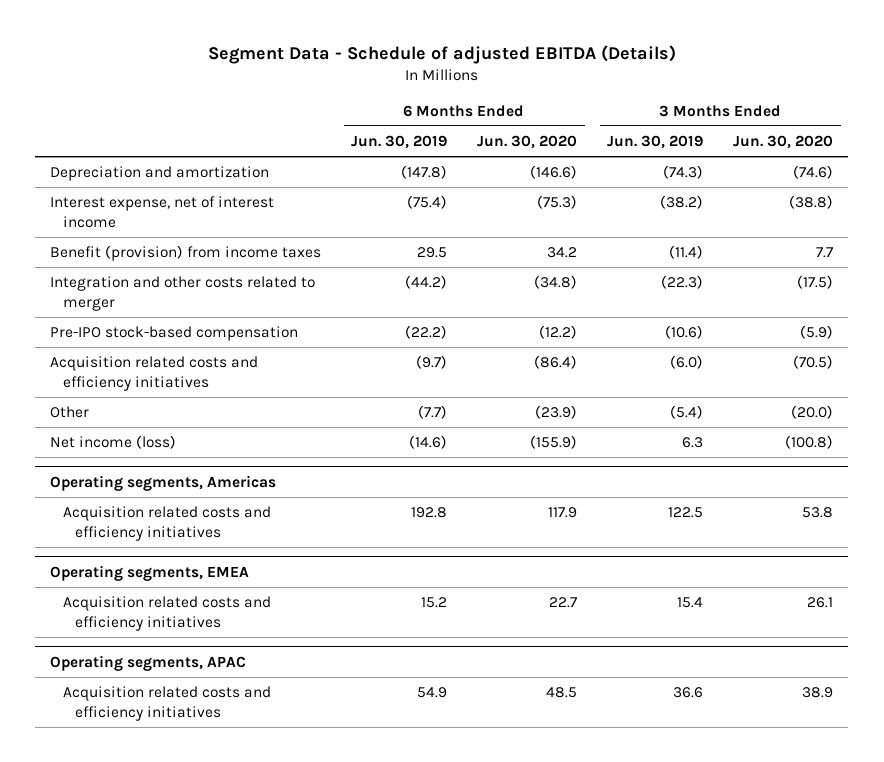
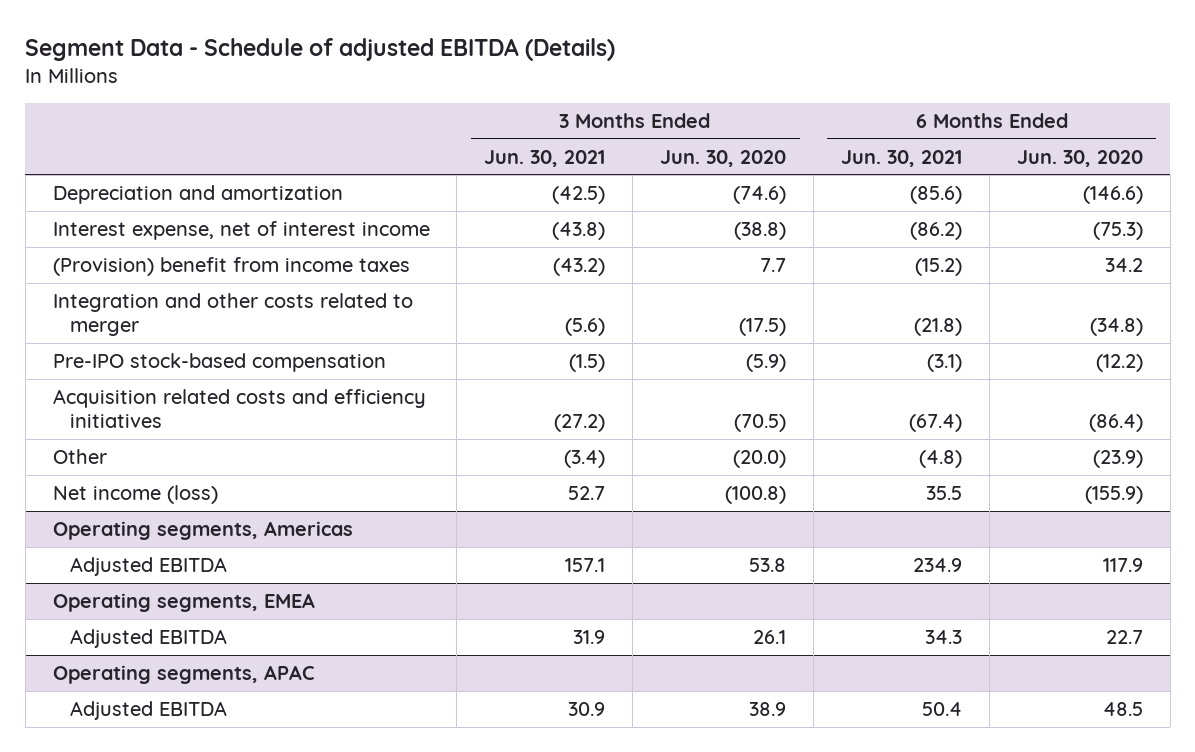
[351,134,448,149] Jun. 30, 2019 -> none
[607,134,704,149] Jun. 30, 2019 -> none
none -> [484,149,606,167] Jun. 30, 2021
none -> [840,149,962,167] Jun. 30, 2021
[50,244,322,261] Benefit (provision) from income taxes -> [52,257,410,277] (Provision) benefit from income taxes
[62,505,271,541] Acquisition related costs and efficiency initiatives -> [69,557,227,577] Adjusted EBITDA
[62,595,271,631] Acquisition related costs and efficiency initiatives -> [69,629,227,649] Adjusted EBITDA
[62,685,271,721] Acquisition related costs and efficiency initiatives -> [69,701,227,721] Adjusted EBITDA

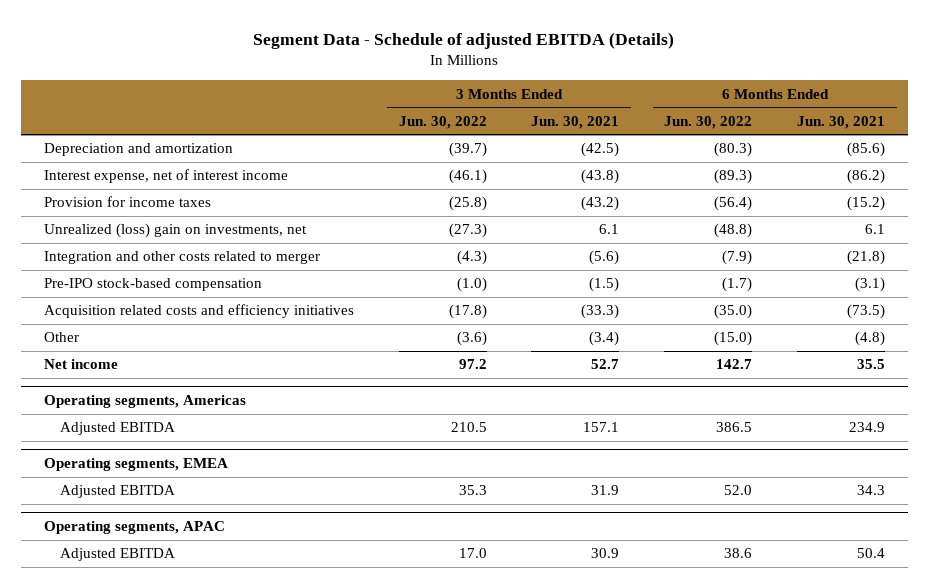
[660,149,787,167] Jun. 30, 2020 -> none
[1016,149,1143,167] Jun. 30, 2020 -> none
none -> [398,115,487,129] Jun. 30, 2022
none -> [664,115,753,129] Jun. 30, 2022
[52,257,410,277] (Provision) benefit from income taxes -> [43,196,211,208] Provision for income taxes
none -> [43,223,307,239] Unrealized (loss) gain on investments, net
[554,414,606,433] (27.2) -> [581,304,620,320] (33.3)
[908,414,962,433] (67.4) -> [847,304,886,320] (73.5)
[52,485,218,505] Net income (loss) -> [43,359,118,370] Net income

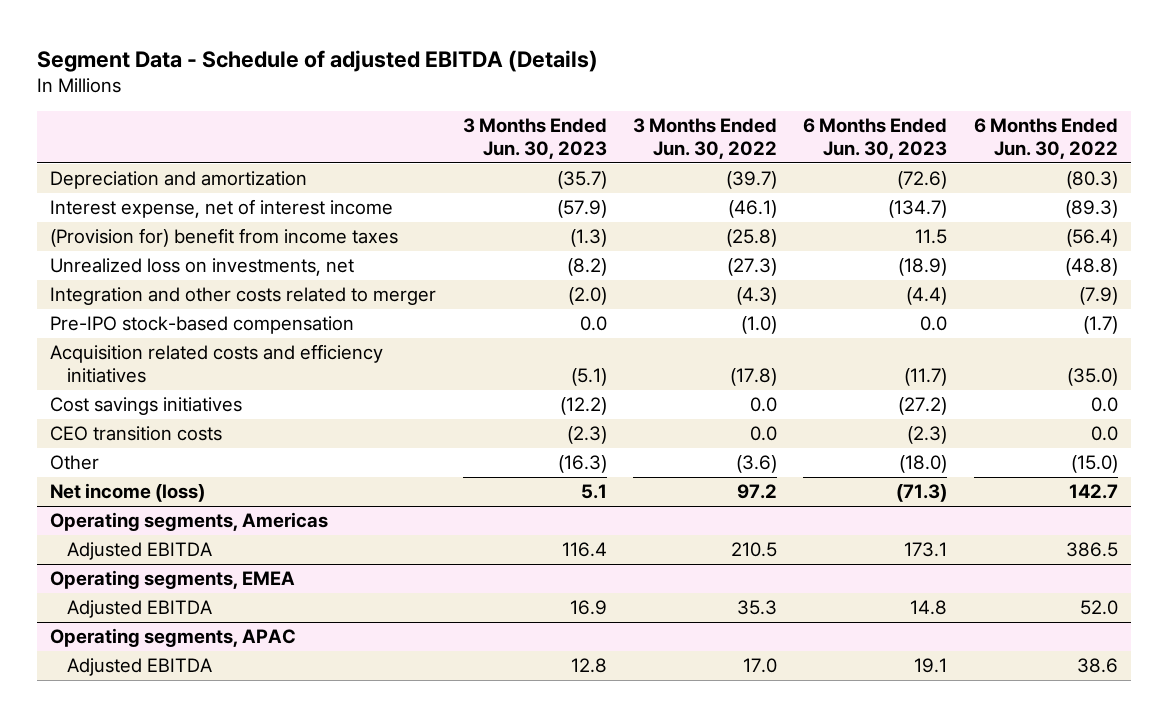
[531,115,620,129] Jun. 30, 2021 -> none
[797,115,886,129] Jun. 30, 2021 -> none
none -> [462,118,607,160] 3 Months Ended Jun. 30, 2023
none -> [803,118,948,160] 6 Months Ended Jun. 30, 2023
[43,196,211,208] Provision for income taxes -> [50,228,399,248] (Provision for) benefit from income taxes
[43,223,307,239] Unrealized (loss) gain on investments, net -> [50,258,355,277] Unrealized loss on investments, net
none -> [50,397,243,416] Cost savings initiatives
none -> [50,426,223,442] CEO transition costs
[43,359,118,370] Net income -> [50,483,206,503] Net income (loss)

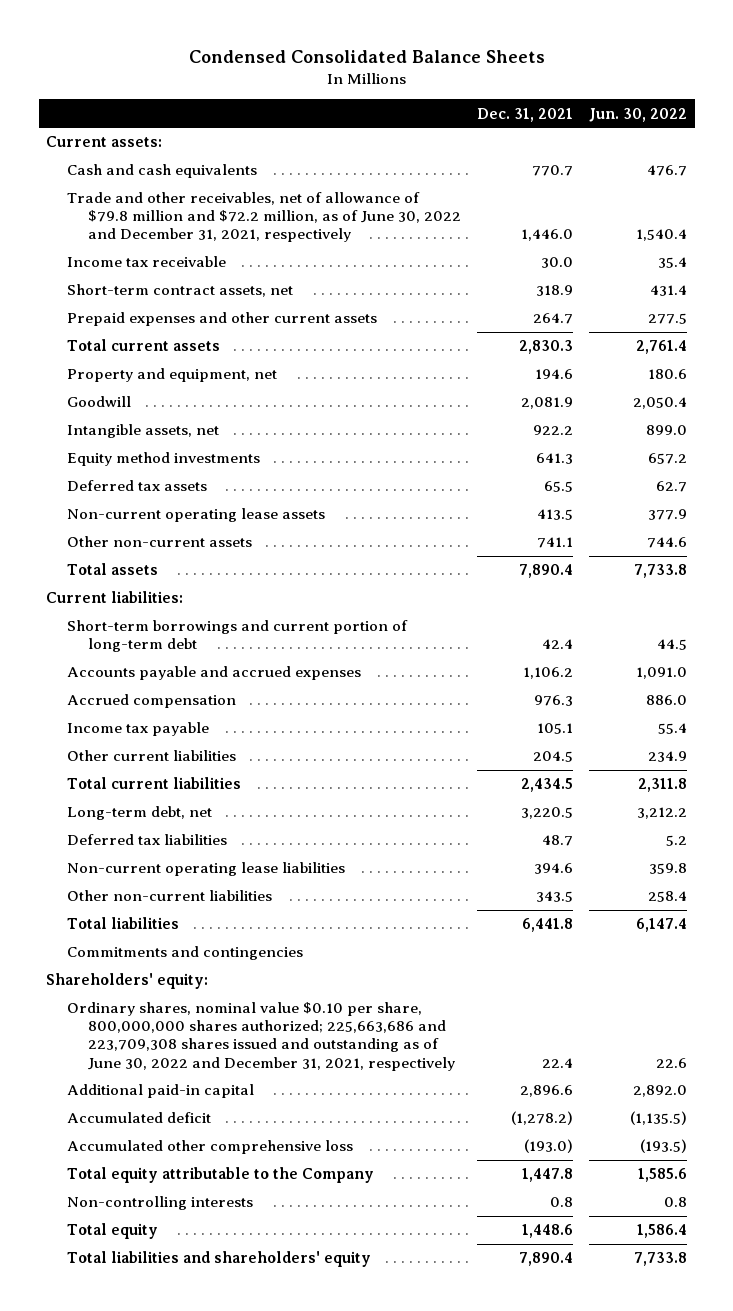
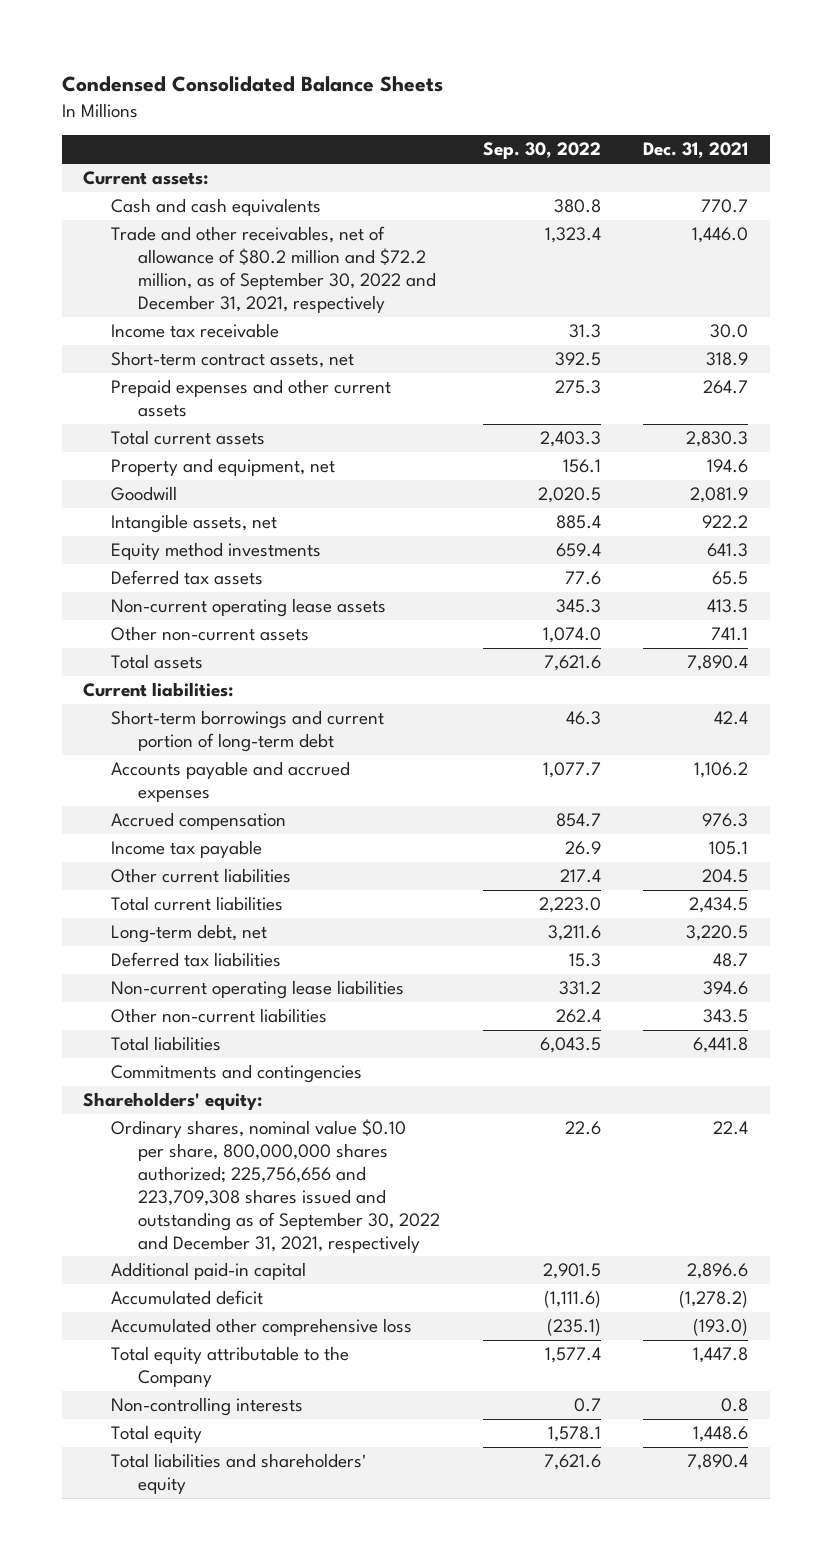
[588,107,687,122] Jun. 30, 2022 -> none
none -> [482,142,601,160] Sep. 30, 2022
[67,192,461,243] Trade and other receivables, net of allowance of $79.8 million and $72.2 million, as of June 30, 2022 and December 31, 2021, respectively -> [110,226,436,313] Trade and other receivables, net of allowance of $80.2 million and $72.2 million, as of September 30, 2022 and December 31, 2021, respectively
[67,1002,455,1071] Ordinary shares, nominal value $0.10 per share, 800,000,000 shares authorized; 225,663,686 and 223,709,308 shares issued and outstanding as of June 30, 2022 and December 31, 2021, respectively -> [110,1119,440,1253] Ordinary shares, nominal value $0.10 per share, 800,000,000 shares authorized; 225,756,656 and 223,709,308 shares issued and outstanding as of September 30, 2022 and December 31, 2021, respectively

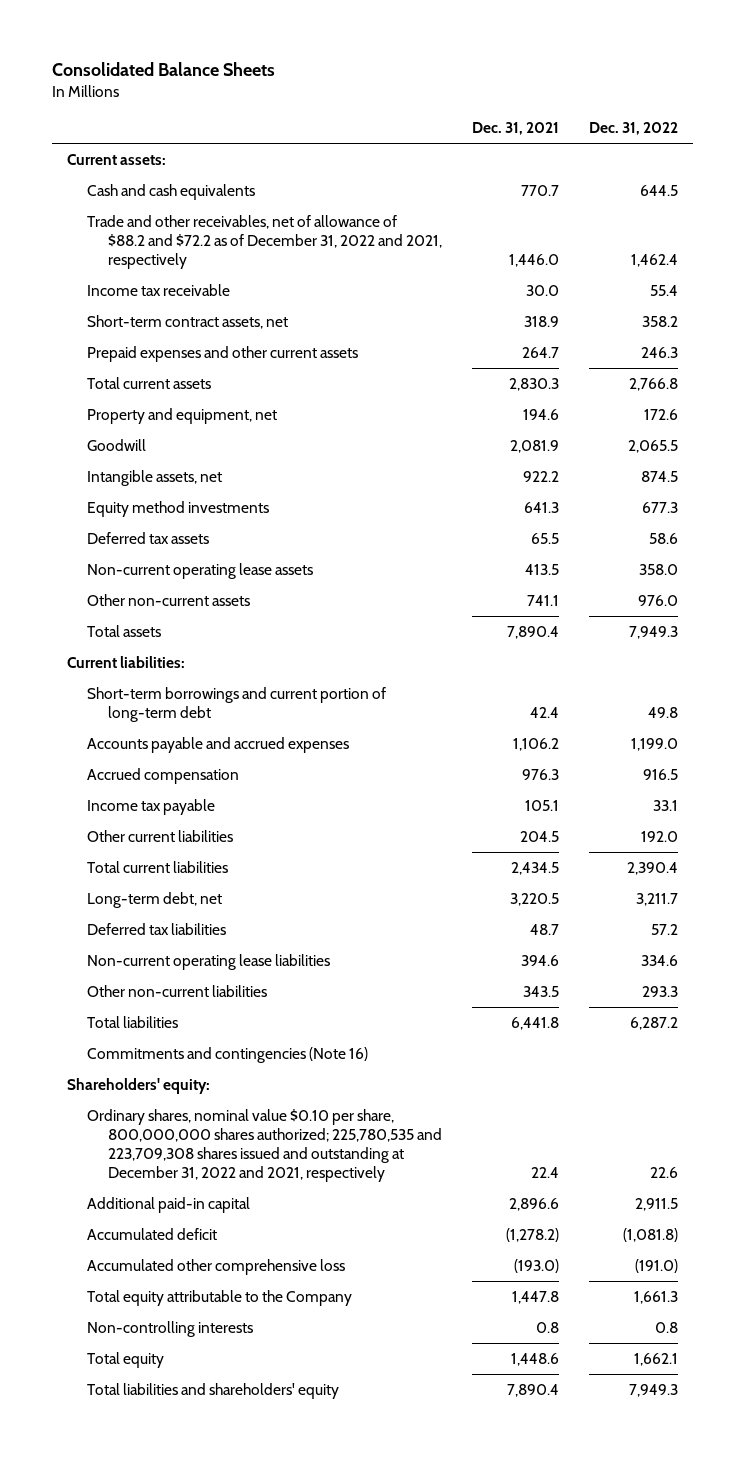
[61,76,443,93] Condensed Consolidated Balance Sheets -> [51,61,275,76] Consolidated Balance Sheets
[482,142,601,160] Sep. 30, 2022 -> none
none -> [589,122,679,136] Dec. 31, 2022
[110,226,436,313] Trade and other receivables, net of allowance of $80.2 million and $72.2 million, as of September 30, 2022 and December 31, 2021, respectively -> [87,214,442,269] Trade and other receivables, net of allowance of $88.2 and $72.2 as of December 31, 2022 and 2021, respectively
[110,1064,362,1084] Commitments and contingencies -> [87,1046,369,1063] Commitments and contingencies (Note 16)
[110,1119,440,1253] Ordinary shares, nominal value $0.10 per share, 800,000,000 shares authorized; 225,756,656 and 223,709,308 shares issued and outstanding as of September 30, 2022 and December 31, 2021, respectively -> [87,1108,442,1182] Ordinary shares, nominal value $0.10 per share, 800,000,000 shares authorized; 225,780,535 and 223,709,308 shares issued and outstanding at December 31, 2022 and 2021, respectively

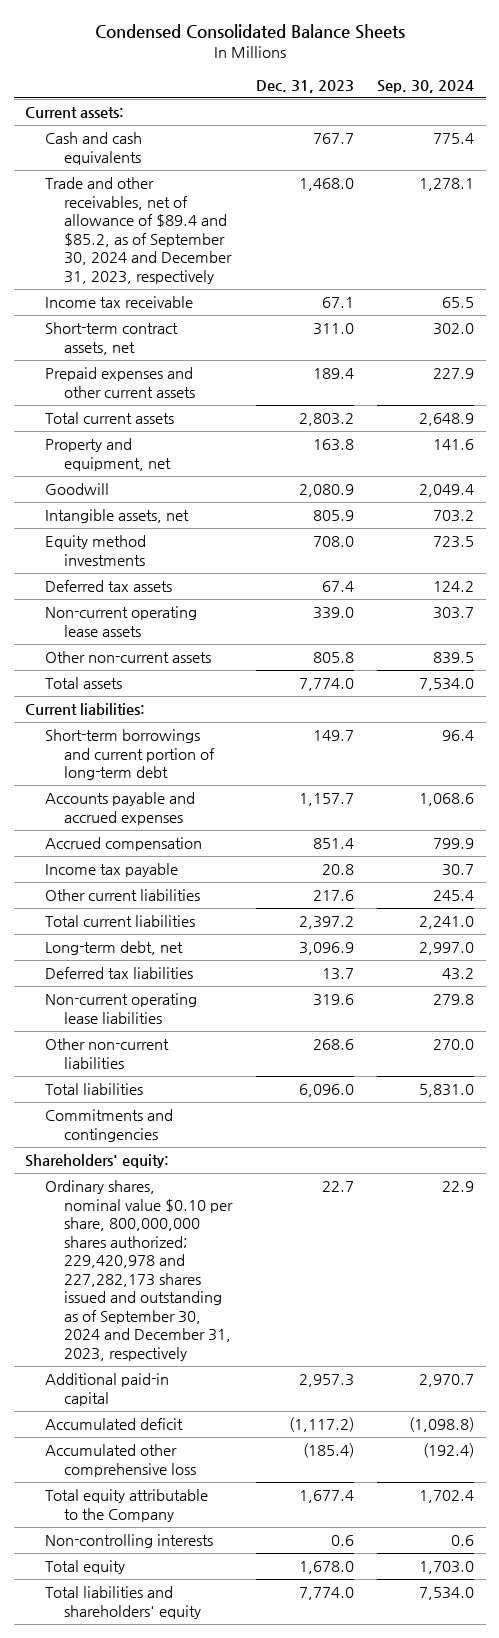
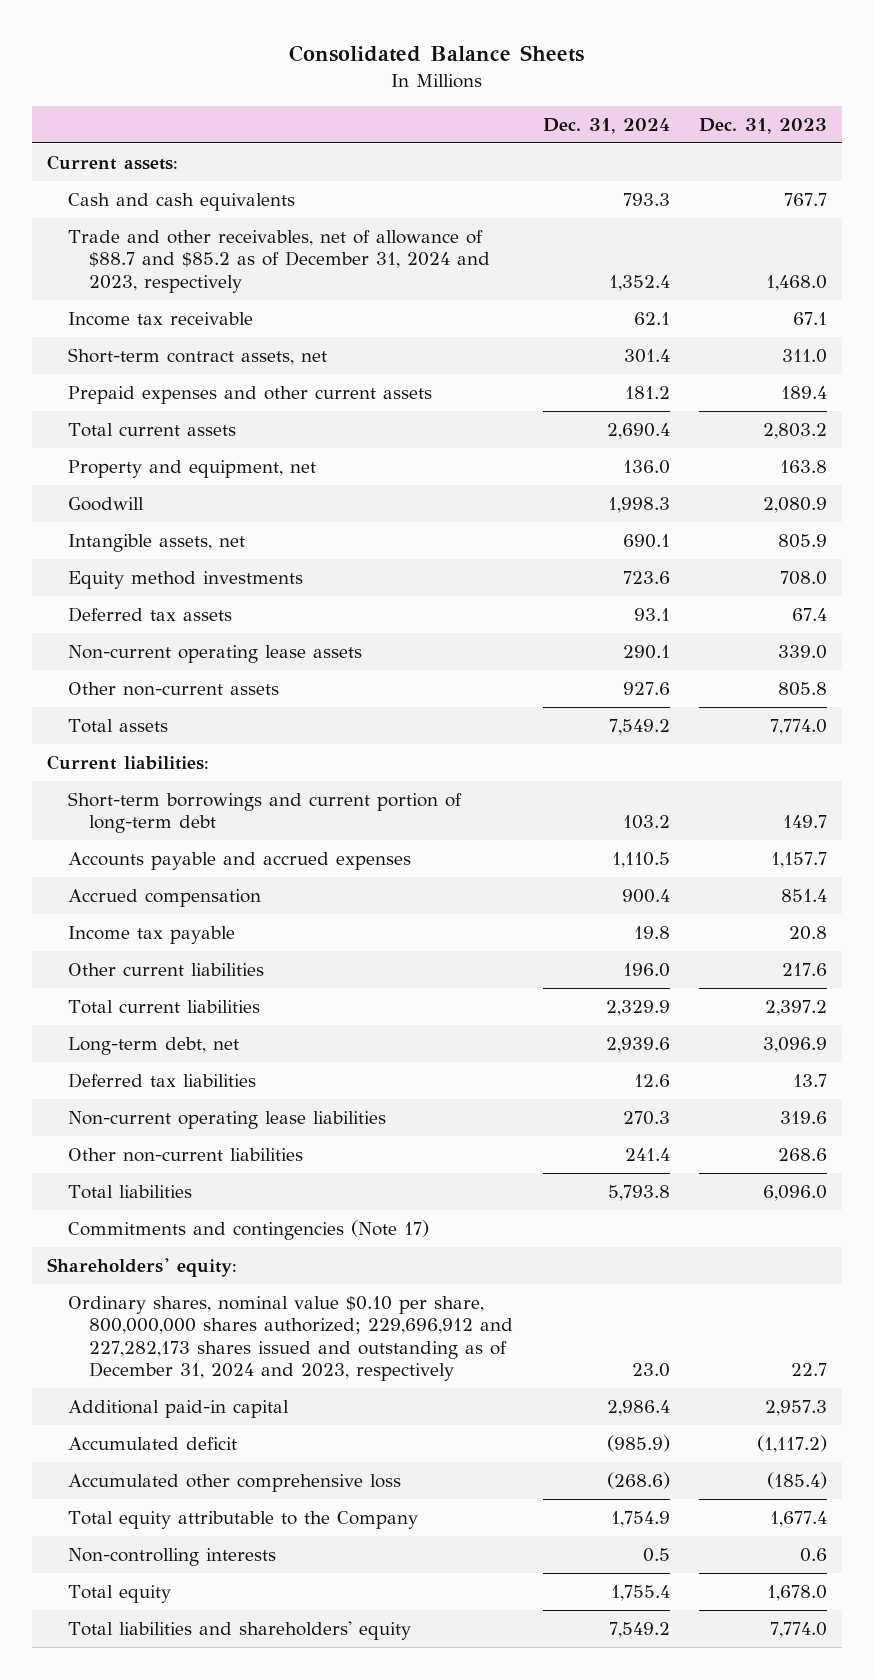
[94,23,405,39] Condensed Consolidated Balance Sheets -> [289,45,585,63] Consolidated Balance Sheets
[377,79,475,93] Sep. 30, 2024 -> none
none -> [542,117,670,134] Dec. 31, 2024
[44,177,233,284] Trade and other receivables, net of allowance of $89.4 and $85.2, as of September 30, 2024 and December 31, 2023, respectively -> [67,229,491,293] Trade and other receivables, net of allowance of $88.7 and $85.2 as of December 31, 2024 and 2023, respectively
[44,1109,173,1142] Commitments and contingencies -> [67,1219,429,1240] Commitments and contingencies (Note 17)
[44,1180,234,1361] Ordinary shares, nominal value $0.10 per share, 800,000,000 shares authorized; 229,420,978 and 227,282,173 shares issued and outstanding as of September 30, 2024 and December 31, 2023, respectively -> [67,1295,514,1382] Ordinary shares, nominal value $0.10 per share, 800,000,000 shares authorized; 229,696,912 and 227,282,173 shares issued and outstanding as of December 31, 2024 and 2023, respectively

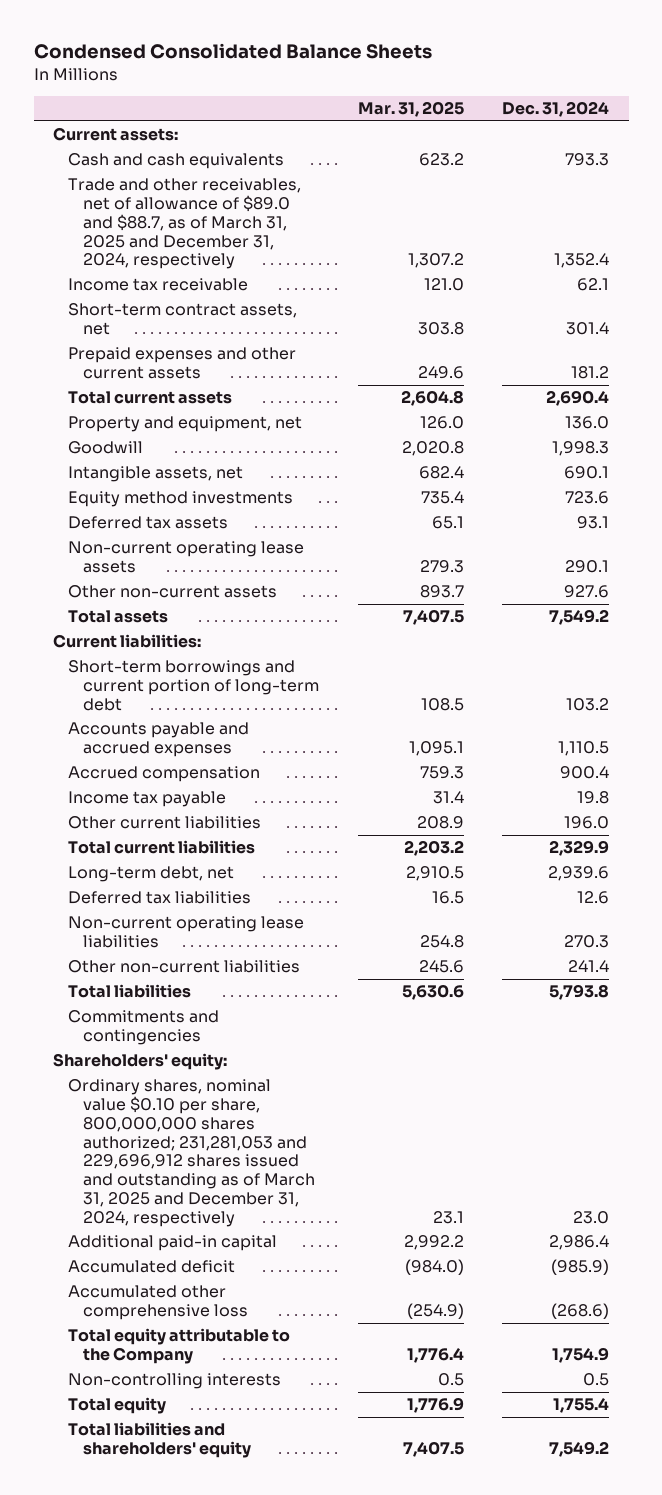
[289,45,585,63] Consolidated Balance Sheets -> [33,43,432,60] Condensed Consolidated Balance Sheets
[699,117,828,134] Dec. 31, 2023 -> none
none -> [357,101,464,118] Mar. 31, 2025
[67,229,491,293] Trade and other receivables, net of allowance of $88.7 and $85.2 as of December 31, 2024 and 2023, respectively -> [67,178,301,270] Trade and other receivables, net of allowance of $89.0 and $88.7, as of March 31, 2025 and December 31, 2024, respectively
[67,1219,429,1240] Commitments and contingencies (Note 17) -> [67,1010,219,1046] Commitments and contingencies
[67,1295,514,1382] Ordinary shares, nominal value $0.10 per share, 800,000,000 shares authorized; 229,696,912 and 227,282,173 shares issued and outstanding as of December 31, 2024 and 2023, respectively -> [67,1079,315,1227] Ordinary shares, nominal value $0.10 per share, 800,000,000 shares authorized; 231,281,053 and 229,696,912 shares issued and outstanding as of March 31, 2025 and December 31, 2024, respectively

